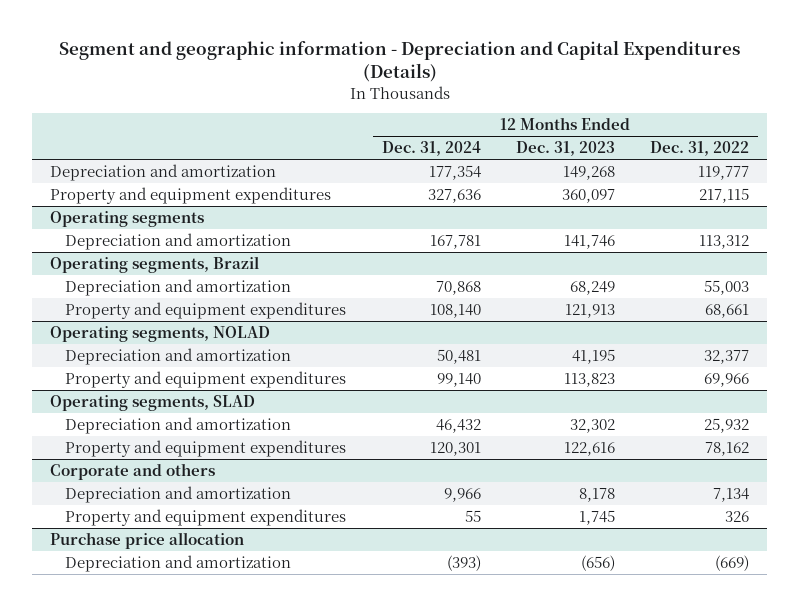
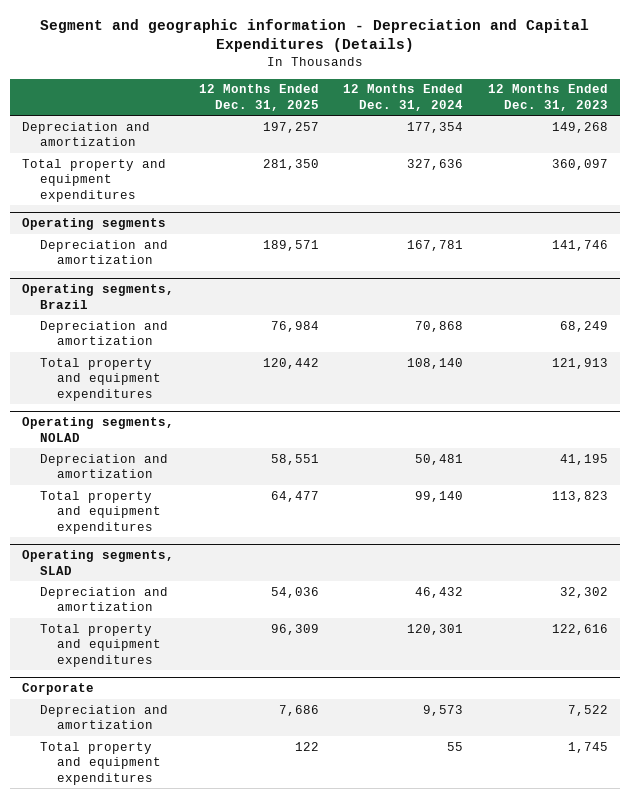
[650,141,750,157] Dec. 31, 2022 -> none
none -> [198,84,319,111] 12 Months Ended Dec. 31, 2025
[49,186,331,204] Property and equipment expenditures -> [22,158,167,202] Total property and equipment expenditures
[65,301,347,319] Property and equipment expenditures -> [39,357,161,401] Total property and equipment expenditures
[65,370,347,388] Property and equipment expenditures -> [39,490,161,534] Total property and equipment expenditures
[49,531,244,549] Purchase price allocation -> none
[65,554,292,572] Depreciation and amortization -> none
[65,439,347,457] Property and equipment expenditures -> [39,623,161,667] Total property and equipment expenditures
[49,462,215,480] Corporate and others -> [22,683,95,696] Corporate
[443,487,481,502] 9,966 -> [423,704,464,716] 9,573
[578,487,615,502] 8,178 -> [567,704,608,716] 7,522
[65,508,347,526] Property and equipment expenditures -> [39,741,161,785] Total property and equipment expenditures

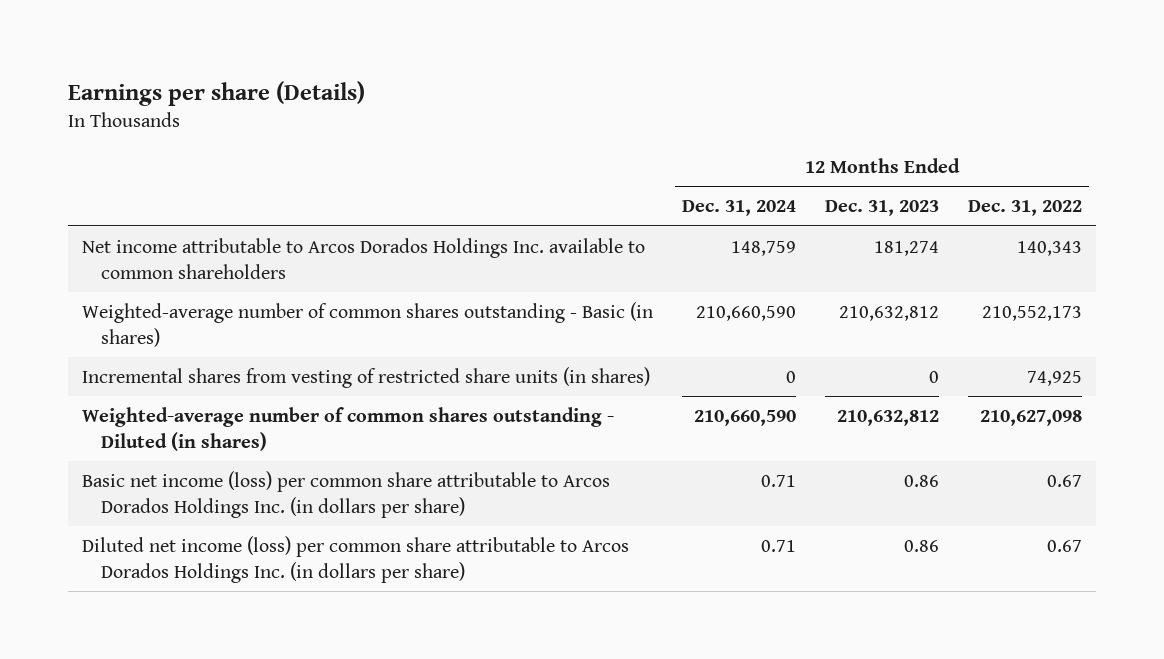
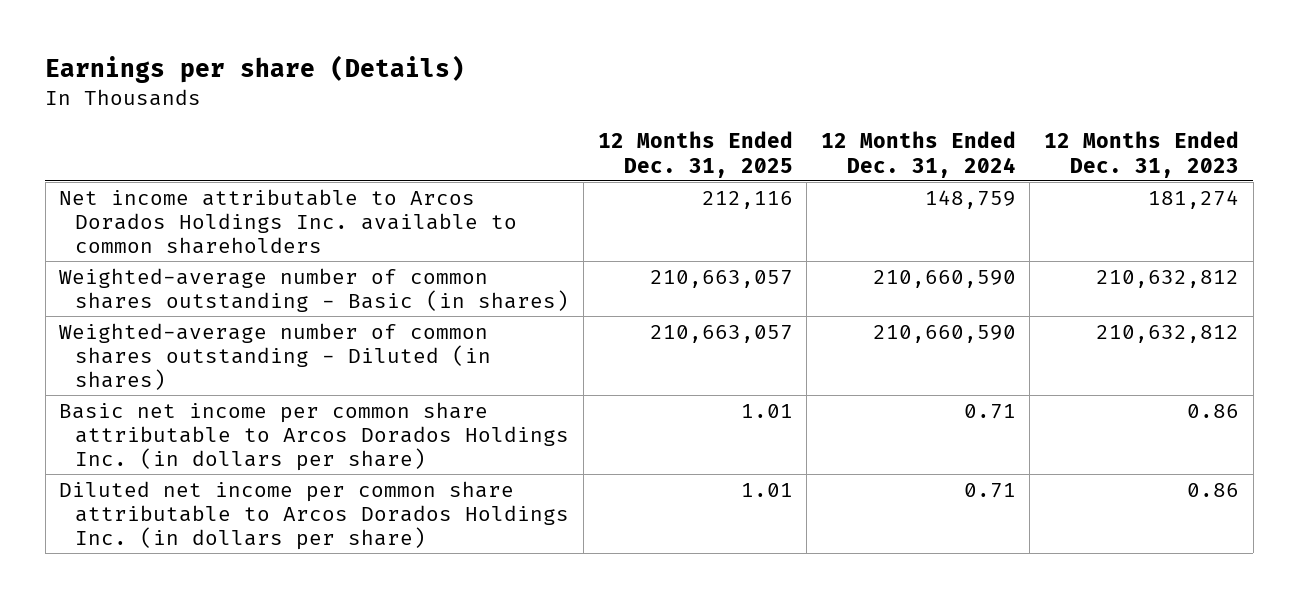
[967,200,1082,217] Dec. 31, 2022 -> none
none -> [597,131,793,178] 12 Months Ended Dec. 31, 2025
[82,366,651,388] Incremental shares from vesting of restricted share units (in shares) -> none
[82,470,611,518] Basic net income (loss) per common share attributable to Arcos Dorados Holdings Inc. (in dollars per share) -> [59,401,570,472] Basic net income per common share attributable to Arcos Dorados Holdings Inc. (in dollars per share)
[82,535,630,583] Diluted net income (loss) per common share attributable to Arcos Dorados Holdings Inc. (in dollars per share) -> [59,480,570,551] Diluted net income per common share attributable to Arcos Dorados Holdings Inc. (in dollars per share)

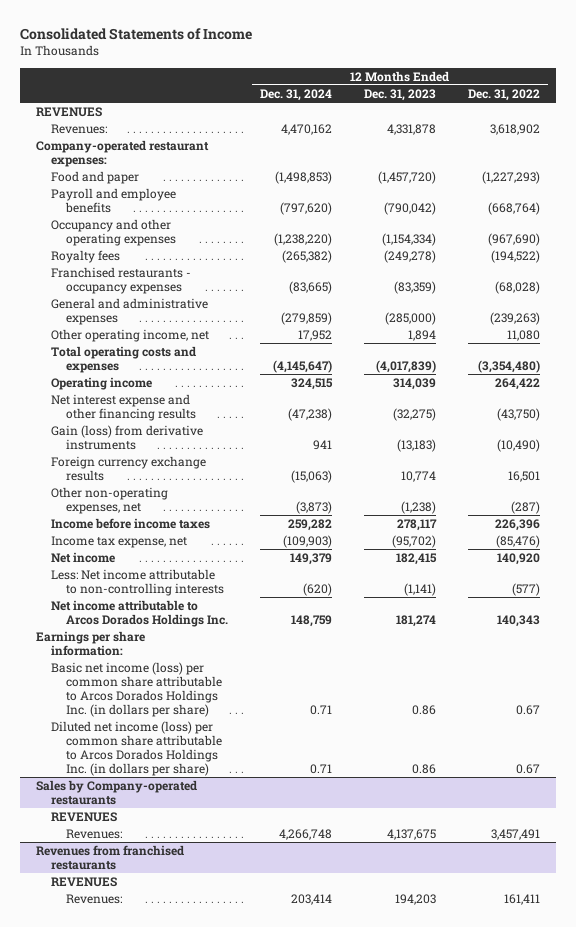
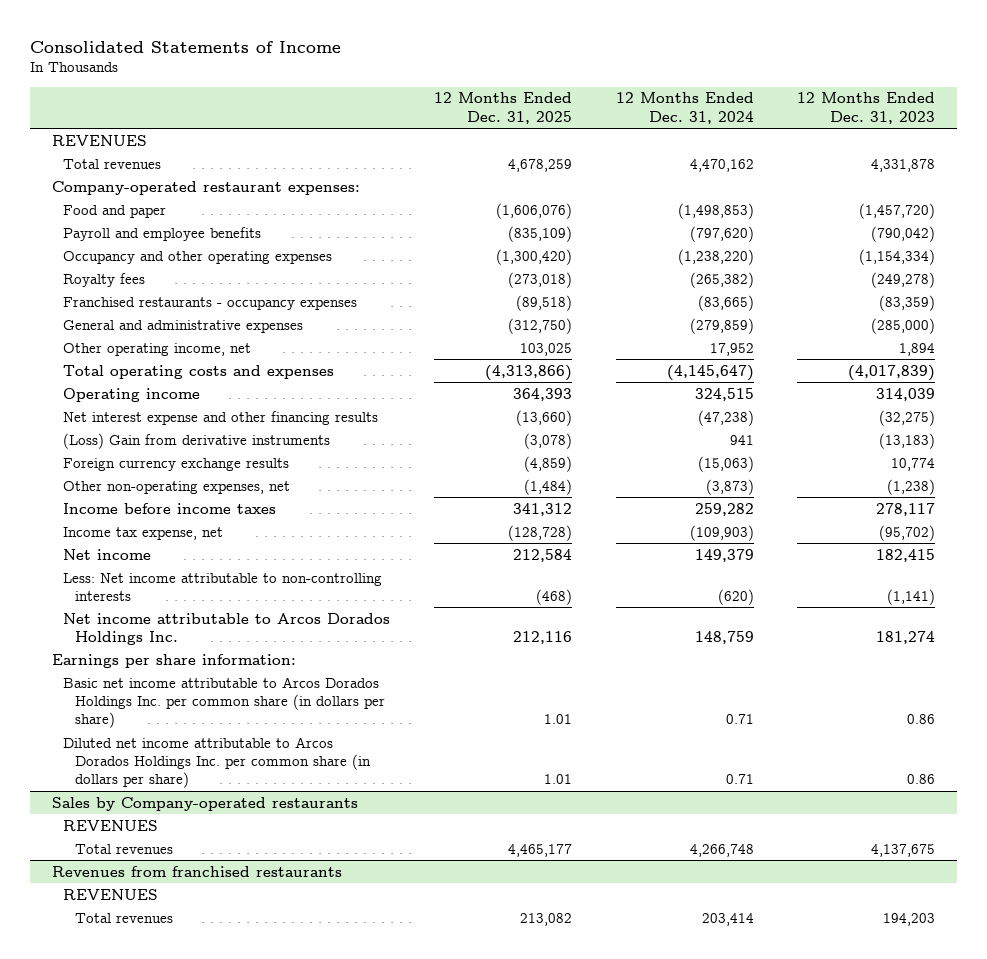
[467,89,540,102] Dec. 31, 2022 -> none
none -> [433,92,572,124] 12 Months Ended Dec. 31, 2025
[51,124,108,135] Revenues: -> [63,158,162,169] Total revenues
[51,425,204,451] Gain (loss) from derivative instruments -> [63,432,331,449] (Loss) Gain from derivative instruments
[51,662,222,718] Basic net income (loss) per common share attributable to Arcos Dorados Holdings Inc. (in dollars per share) -> [63,676,385,729] Basic net income attributable to Arcos Dorados Holdings Inc. per common share (in dollars per share)
[51,721,222,777] Diluted net income (loss) per common share attributable to Arcos Dorados Holdings Inc. (in dollars per share) -> [63,736,371,789] Diluted net income attributable to Arcos Dorados Holdings Inc. per common share (in dollars per share)
[65,829,122,840] Revenues: -> [74,843,173,854] Total revenues
[65,894,122,905] Revenues: -> [74,912,173,923] Total revenues

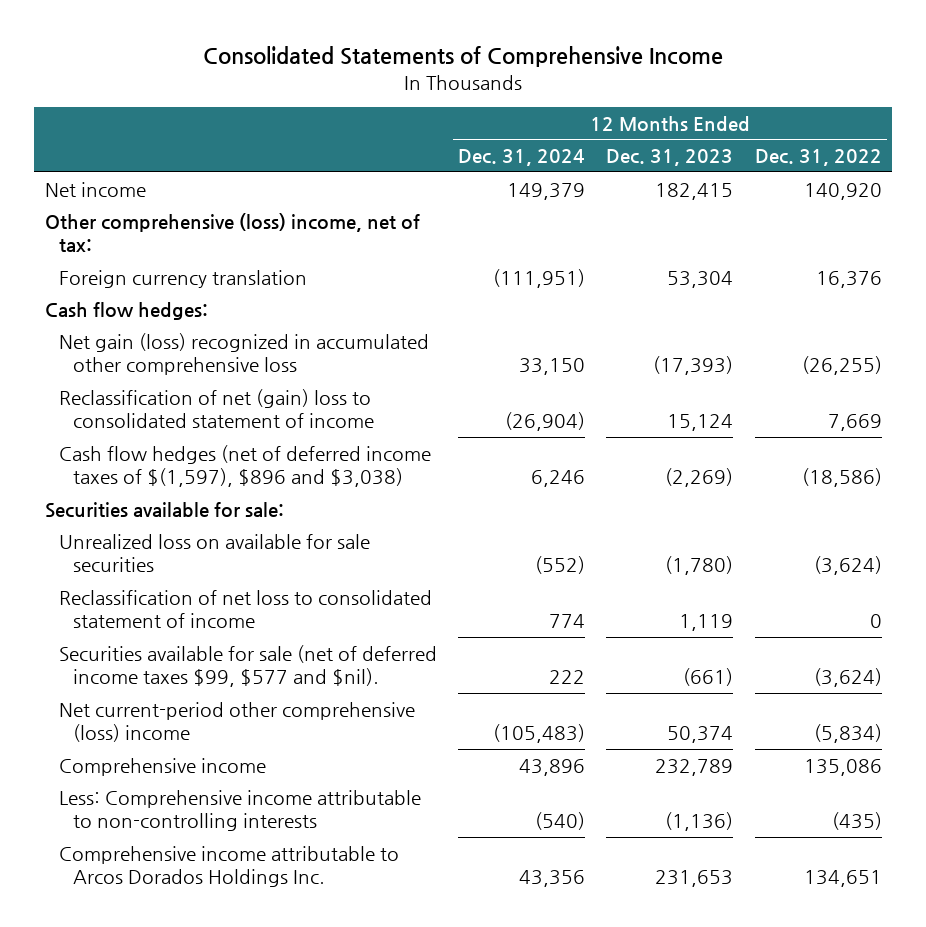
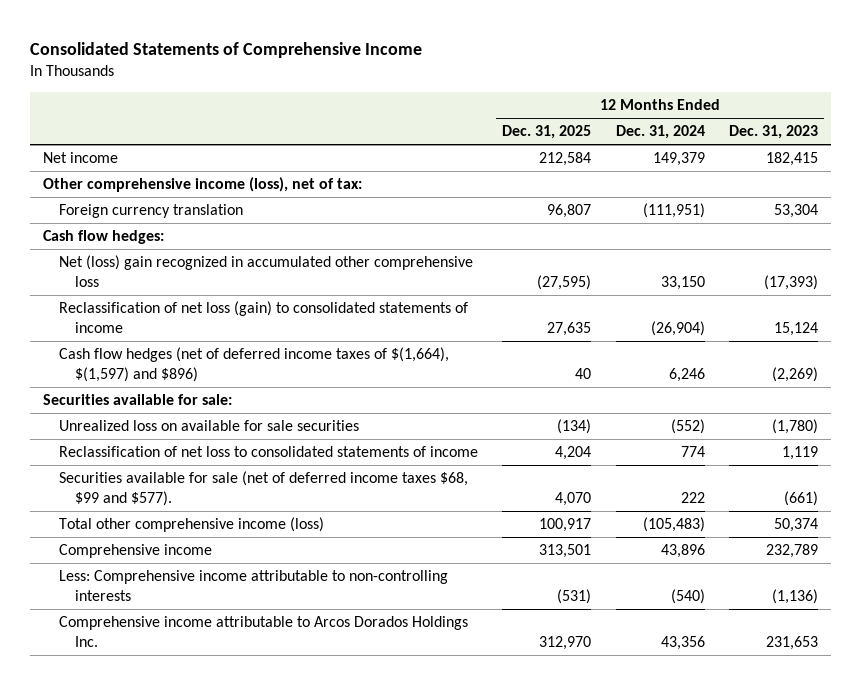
[754,149,882,167] Dec. 31, 2022 -> none
none -> [502,125,592,140] Dec. 31, 2025
[44,212,420,253] Other comprehensive (loss) income, net of tax: -> [42,177,362,193] Other comprehensive income (loss), net of tax:
[58,332,429,376] Net gain (loss) recognized in accumulated other comprehensive loss -> [58,255,473,287] Net (loss) gain recognized in accumulated other comprehensive loss
[58,388,375,429] Reclassification of net (gain) loss to consolidated statement of income -> [58,301,468,333] Reclassification of net loss (gain) to consolidated statements of income
[58,444,431,488] Cash flow hedges (net of deferred income taxes of $(1,597), $896 and $3,038) -> [58,347,449,382] Cash flow hedges (net of deferred income taxes of $(1,664), $(1,597) and $896)
[58,589,432,629] Reclassification of net loss to consolidated statement of income -> [58,446,478,458] Reclassification of net loss to consolidated statements of income
[58,644,437,688] Securities available for sale (net of deferred income taxes $99, $577 and $nil). -> [58,471,468,506] Securities available for sale (net of deferred income taxes $68, $99 and $577).
[58,701,415,743] Net current-period other comprehensive (loss) income -> [58,517,324,533] Total other comprehensive income (loss)

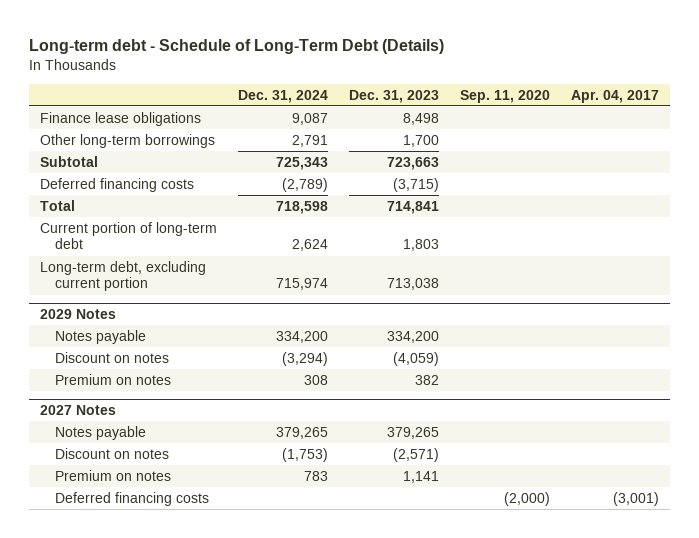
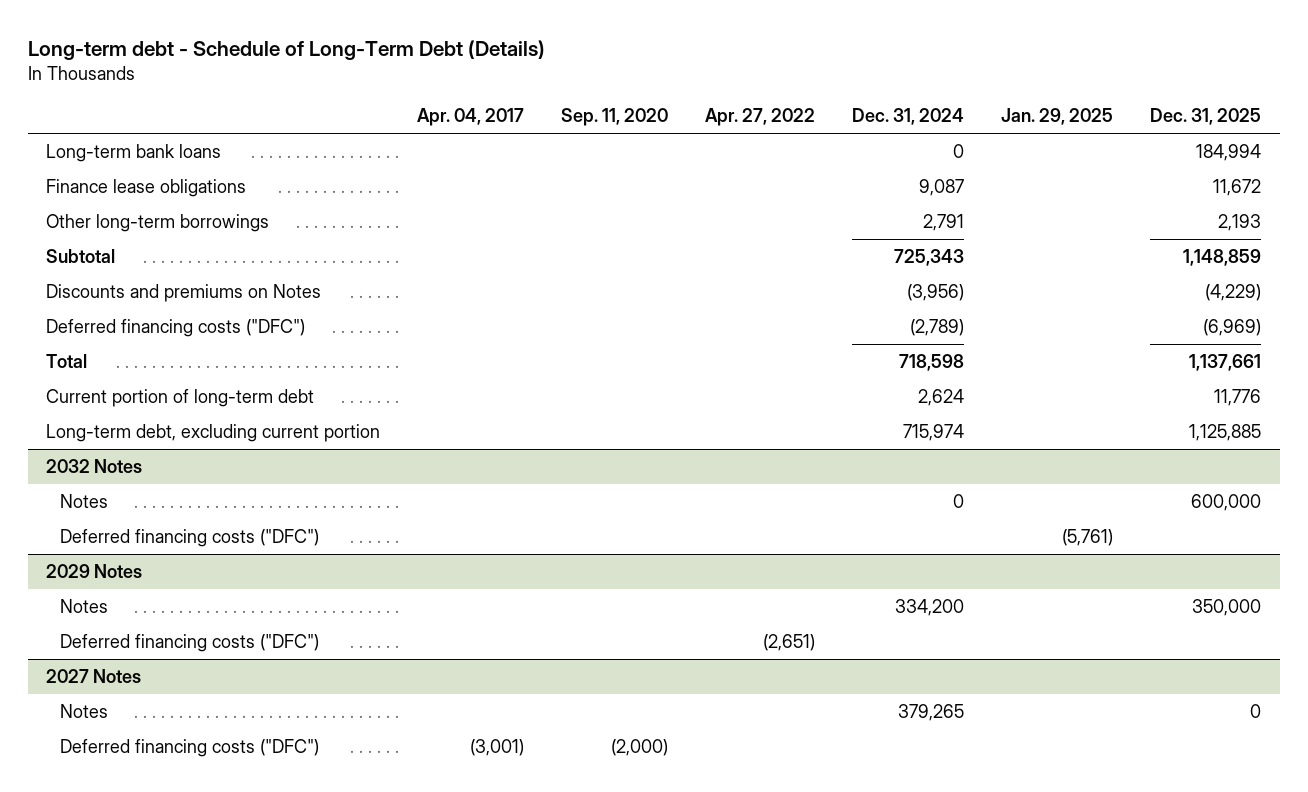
[349,89,440,103] Dec. 31, 2023 -> none
none -> [705,108,816,127] Apr. 27, 2022
none -> [1001,108,1114,126] Jan. 29, 2025
none -> [1150,108,1262,126] Dec. 31, 2025
none -> [46,144,222,163] Long-term bank loans
none -> [46,284,322,303] Discounts and premiums on Notes
[39,177,194,192] Deferred financing costs -> [46,319,306,338] Deferred financing costs ("DFC")
none -> [46,459,143,474] 2032 Notes
none -> [60,494,109,509] Notes
none -> [60,529,320,548] Deferred financing costs ("DFC")
[54,351,169,363] Discount on notes -> none
[54,373,171,385] Premium on notes -> none
[54,329,146,344] Notes payable -> [60,599,109,614] Notes
none -> [60,634,320,653] Deferred financing costs ("DFC")
[54,447,169,459] Discount on notes -> none
[54,469,171,481] Premium on notes -> none
[54,425,146,440] Notes payable -> [60,704,109,719] Notes
[54,491,209,506] Deferred financing costs -> [60,739,320,758] Deferred financing costs ("DFC")

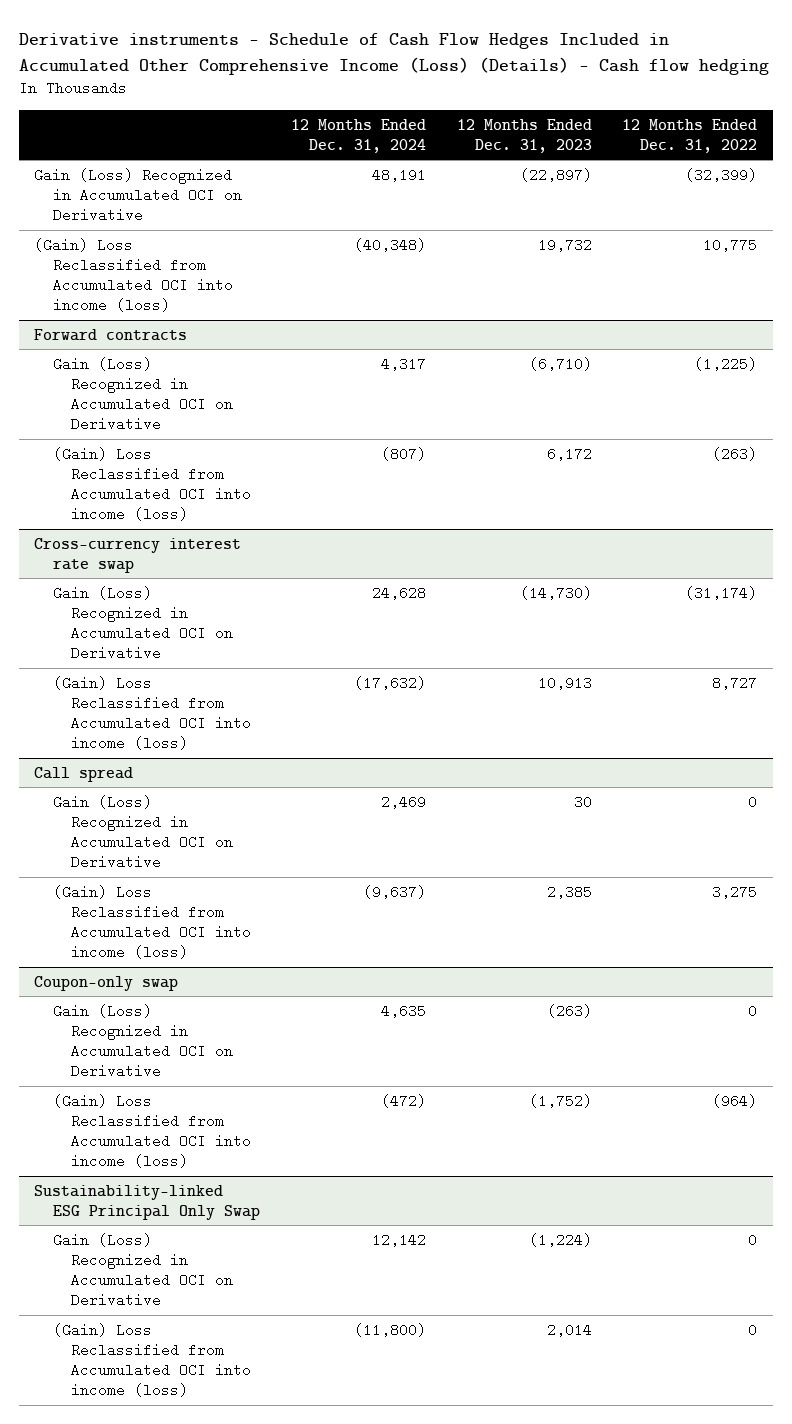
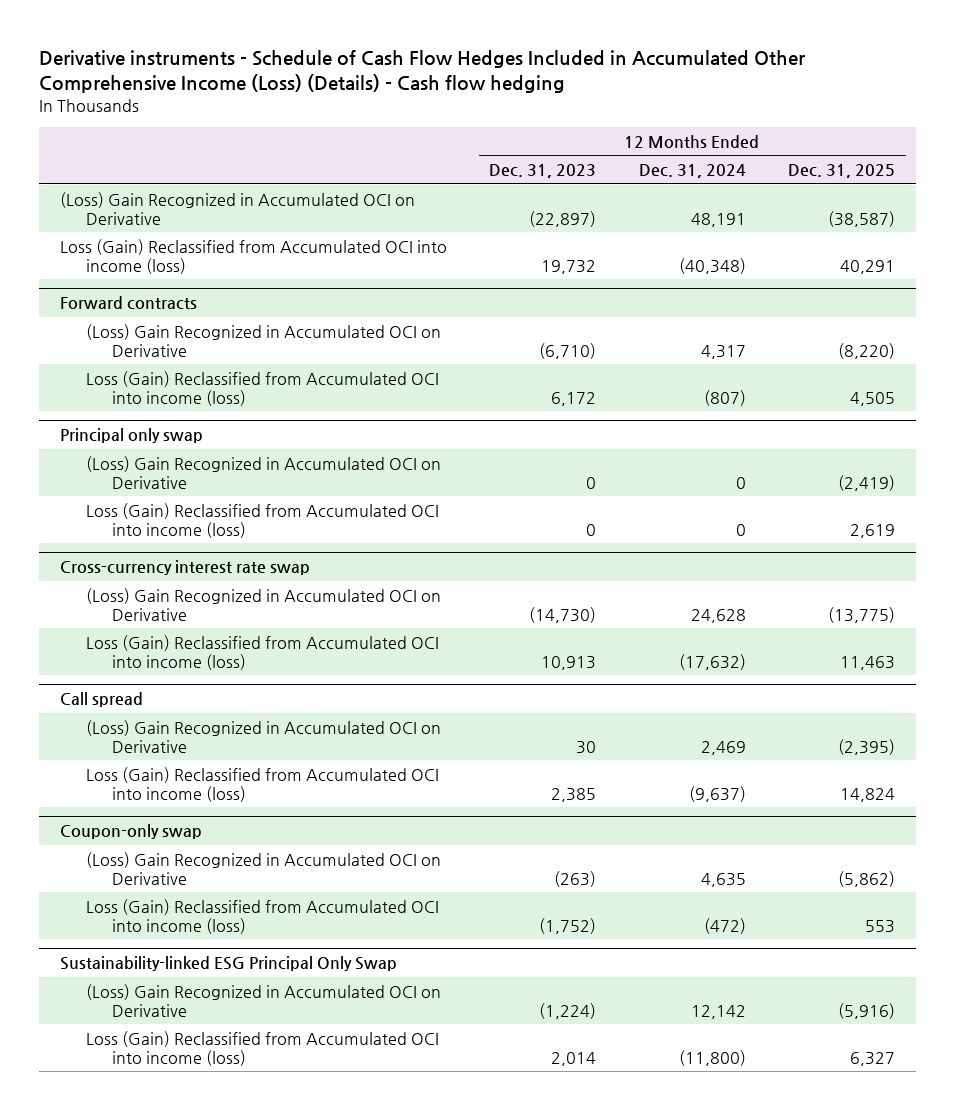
[622,118,758,153] 12 Months Ended Dec. 31, 2022 -> none
none -> [788,164,896,179] Dec. 31, 2025
[34,167,242,223] Gain (Loss) Recognized in Accumulated OCI on Derivative -> [60,191,416,225] (Loss) Gain Recognized in Accumulated OCI on Derivative
[34,237,233,313] (Gain) Loss Reclassified from Accumulated OCI into income (loss) -> [60,238,448,274] Loss (Gain) Reclassified from Accumulated OCI into income (loss)
[52,356,234,432] Gain (Loss) Recognized in Accumulated OCI on Derivative -> [86,323,442,357] (Loss) Gain Recognized in Accumulated OCI on Derivative
[52,446,252,522] (Gain) Loss Reclassified from Accumulated OCI into income (loss) -> [86,370,440,406] Loss (Gain) Reclassified from Accumulated OCI into income (loss)
none -> [60,428,204,444] Principal only swap
none -> [86,455,442,489] (Loss) Gain Recognized in Accumulated OCI on Derivative
none -> [86,502,440,538] Loss (Gain) Reclassified from Accumulated OCI into income (loss)
[52,585,234,661] Gain (Loss) Recognized in Accumulated OCI on Derivative -> [86,587,442,621] (Loss) Gain Recognized in Accumulated OCI on Derivative
[52,675,252,751] (Gain) Loss Reclassified from Accumulated OCI into income (loss) -> [86,634,440,670] Loss (Gain) Reclassified from Accumulated OCI into income (loss)
[52,794,234,870] Gain (Loss) Recognized in Accumulated OCI on Derivative -> [86,719,442,753] (Loss) Gain Recognized in Accumulated OCI on Derivative
[52,884,252,960] (Gain) Loss Reclassified from Accumulated OCI into income (loss) -> [86,766,440,802] Loss (Gain) Reclassified from Accumulated OCI into income (loss)
[52,1003,234,1079] Gain (Loss) Recognized in Accumulated OCI on Derivative -> [86,851,442,885] (Loss) Gain Recognized in Accumulated OCI on Derivative
[52,1093,252,1169] (Gain) Loss Reclassified from Accumulated OCI into income (loss) -> [86,898,440,934] Loss (Gain) Reclassified from Accumulated OCI into income (loss)
[52,1232,234,1308] Gain (Loss) Recognized in Accumulated OCI on Derivative -> [86,983,442,1017] (Loss) Gain Recognized in Accumulated OCI on Derivative
[52,1322,252,1398] (Gain) Loss Reclassified from Accumulated OCI into income (loss) -> [86,1030,440,1066] Loss (Gain) Reclassified from Accumulated OCI into income (loss)

